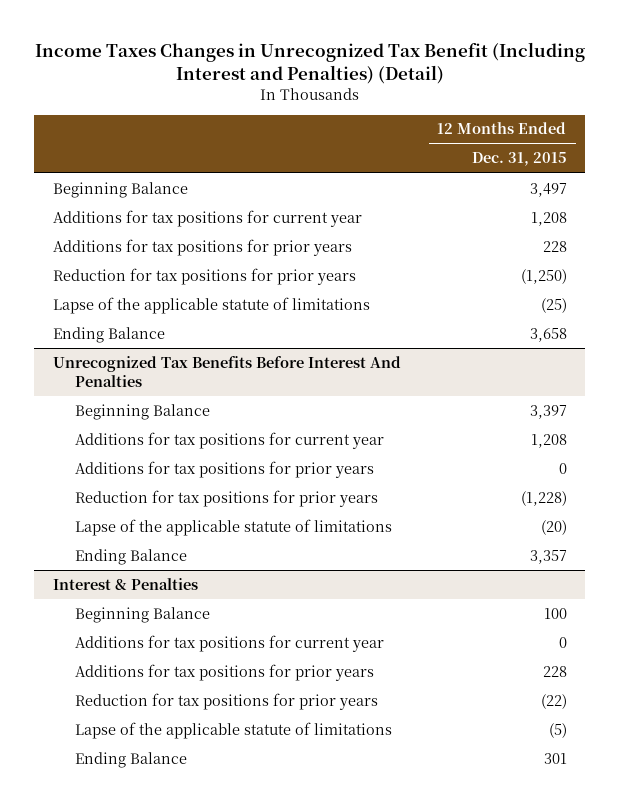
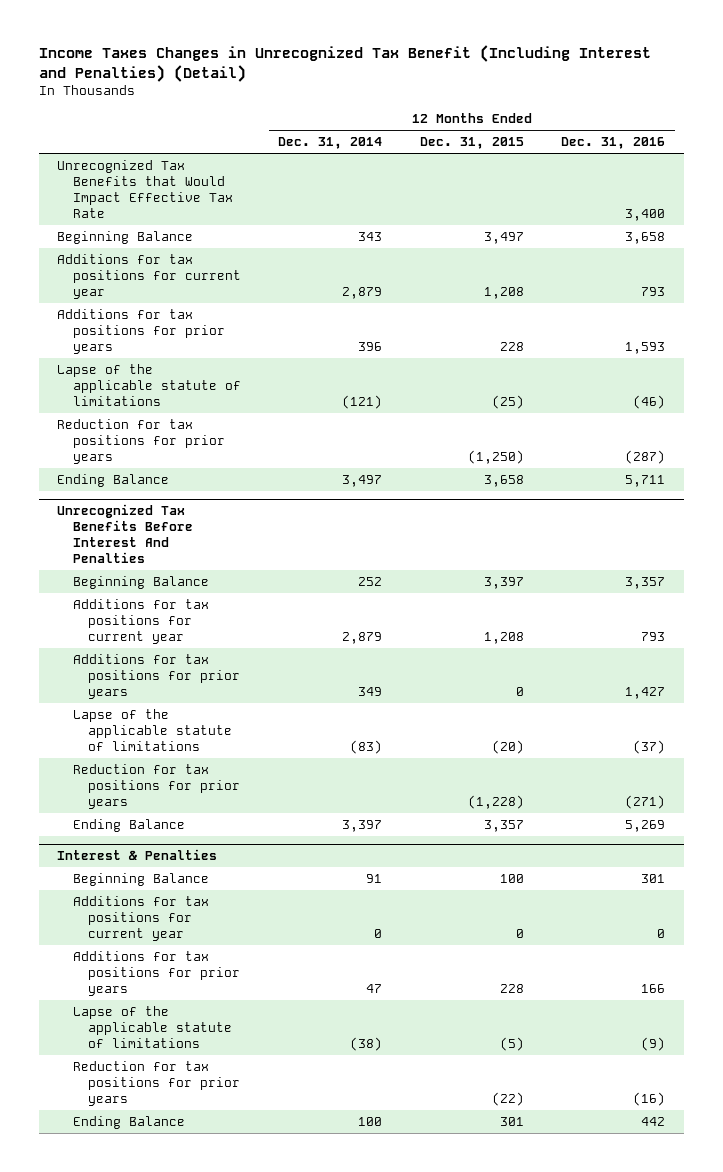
none -> [278,137,383,150] Dec. 31, 2014
none -> [561,137,666,150] Dec. 31, 2016
none -> [57,159,233,218] Unrecognized Tax Benefits that Would Impact Effective Tax Rate
[52,267,356,285] Reduction for tax positions for prior years -> [57,418,225,464] Reduction for tax positions for prior years
[75,489,379,507] Reduction for tax positions for prior years -> [72,763,241,809] Reduction for tax positions for prior years
[75,692,379,710] Reduction for tax positions for prior years -> [72,1060,241,1106] Reduction for tax positions for prior years

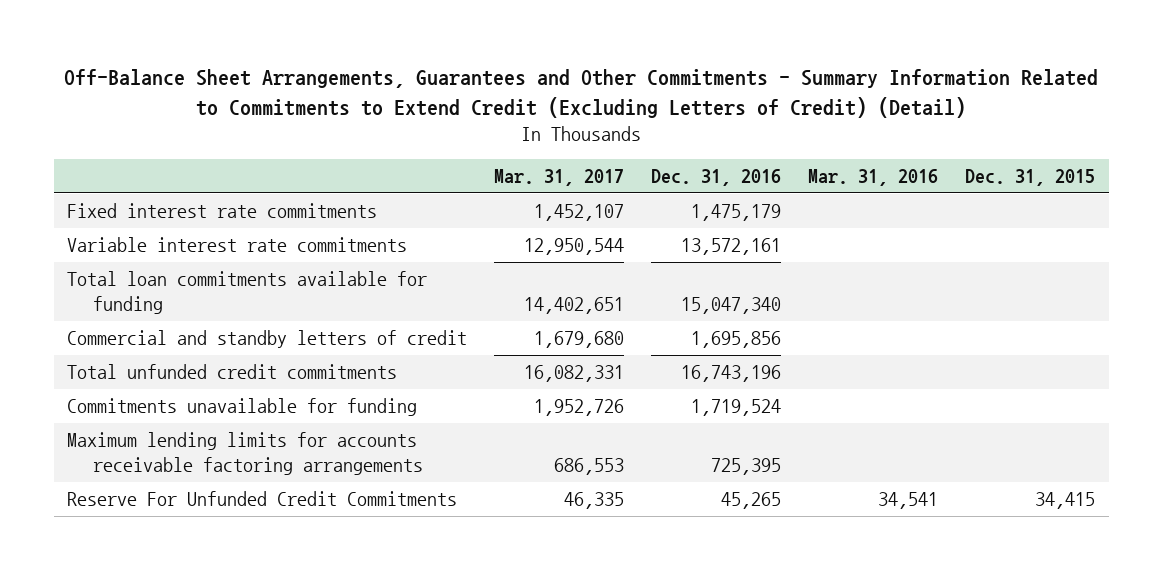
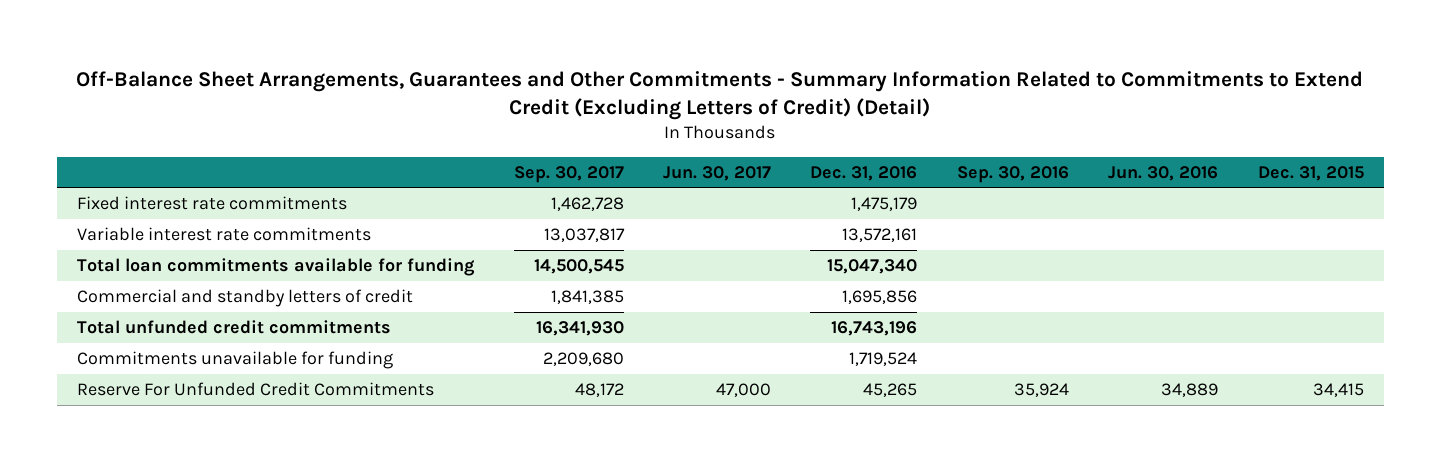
[494,169,625,187] Mar. 31, 2017 -> none
[808,169,939,187] Mar. 31, 2016 -> none
none -> [513,165,624,183] Sep. 30, 2017
none -> [663,165,772,181] Jun. 30, 2017
none -> [956,165,1069,183] Sep. 30, 2016
none -> [1108,165,1219,181] Jun. 30, 2016
[67,432,423,475] Maximum lending limits for accounts receivable factoring arrangements -> none

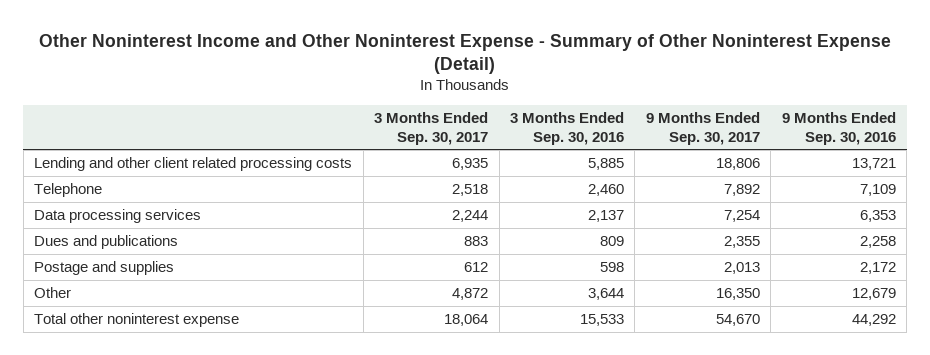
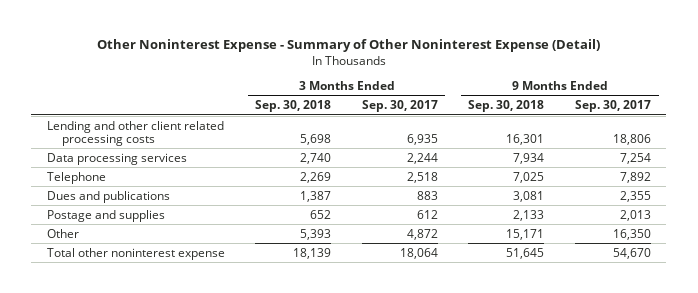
[39,33,892,74] Other Noninterest Income and Other Noninterest Expense - Summary of Other Noninterest Expense (Detail) -> [96,39,600,53] Other Noninterest Expense - Summary of Other Noninterest Expense (Detail)
[510,112,625,145] 3 Months Ended Sep. 30, 2016 -> none
[781,112,896,145] 9 Months Ended Sep. 30, 2016 -> none
none -> [255,100,332,113] Sep. 30, 2018
none -> [468,100,545,113] Sep. 30, 2018
[34,182,103,197] Telephone -> [46,171,106,184] Telephone

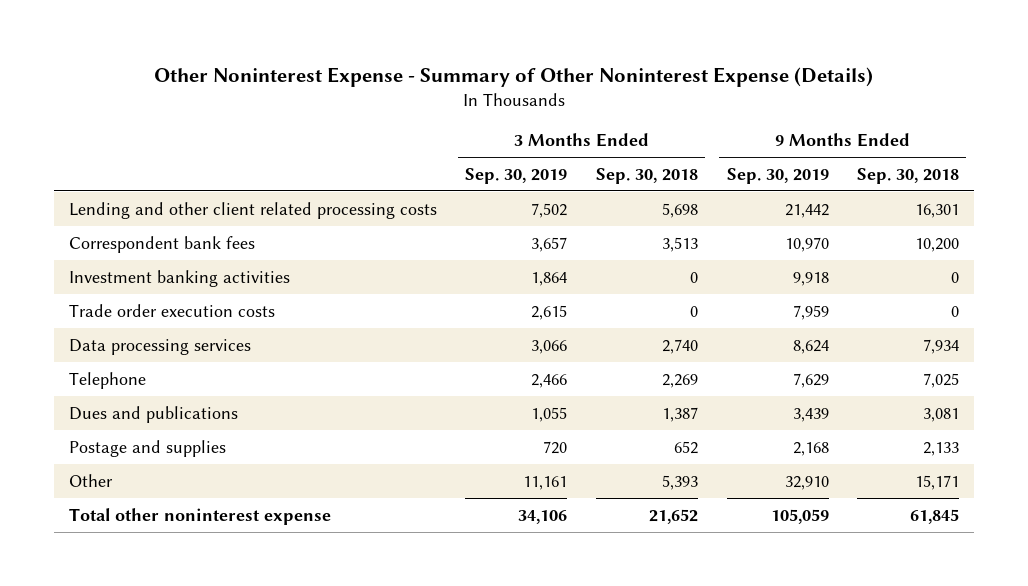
[96,39,600,53] Other Noninterest Expense - Summary of Other Noninterest Expense (Detail) -> [153,66,873,87] Other Noninterest Expense - Summary of Other Noninterest Expense (Details)
[361,100,438,113] Sep. 30, 2017 -> none
[575,100,652,113] Sep. 30, 2017 -> none
none -> [465,167,568,184] Sep. 30, 2019
none -> [726,167,829,184] Sep. 30, 2019
none -> [68,235,255,253] Correspondent bank fees
none -> [68,269,290,287] Investment banking activities
none -> [68,303,275,317] Trade order execution costs
[293,247,332,259] 18,139 -> [648,508,698,524] 21,652
[506,247,545,259] 51,645 -> [910,508,960,524] 61,845

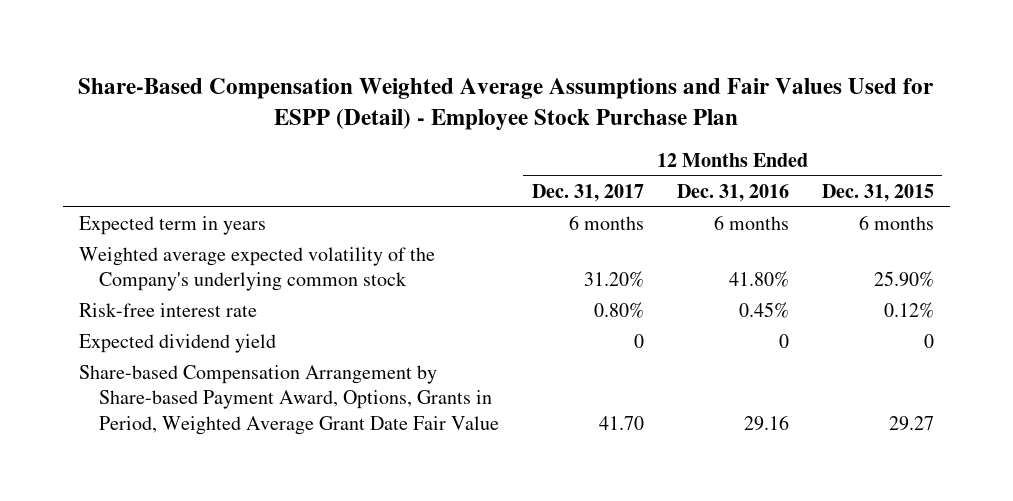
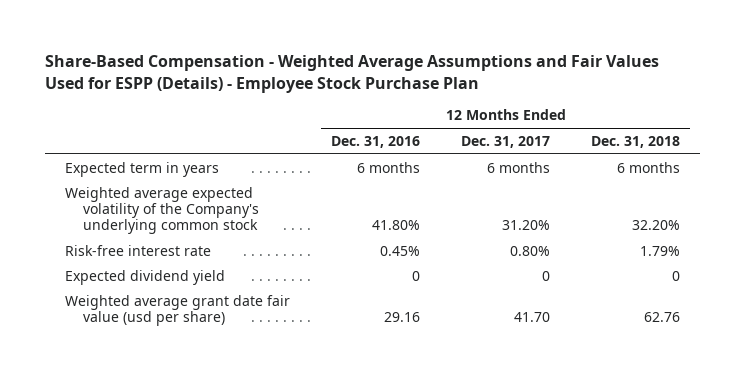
[78,77,934,131] Share-Based Compensation Weighted Average Assumptions and Fair Values Used for ESPP (Detail) - Employee Stock Purchase Plan -> [44,54,659,93] Share-Based Compensation - Weighted Average Assumptions and Fair Values Used for ESPP (Details) - Employee Stock Purchase Plan
[821,183,934,202] Dec. 31, 2015 -> none
none -> [590,135,680,148] Dec. 31, 2018
[79,364,499,435] Share-based Compensation Arrangement by Share-based Payment Award, Options, Grants in Period, Weighted Average Grant Date Fair Value -> [65,294,291,327] Weighted average grant date fair value (usd per share)

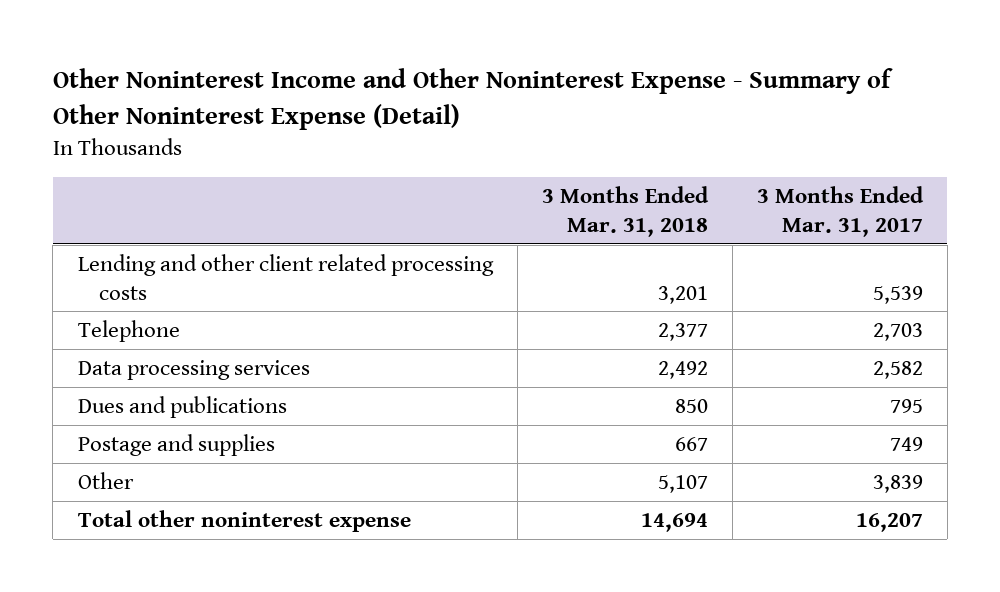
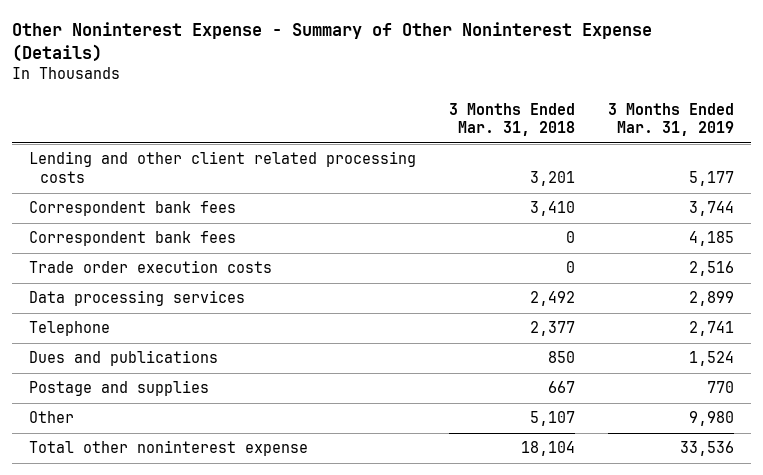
[52,68,893,130] Other Noninterest Income and Other Noninterest Expense - Summary of Other Noninterest Expense (Detail) -> [12,21,653,62] Other Noninterest Expense - Summary of Other Noninterest Expense (Details)
[756,186,924,237] 3 Months Ended Mar. 31, 2017 -> none
none -> [608,102,735,137] 3 Months Ended Mar. 31, 2019
none -> [29,201,237,217] Correspondent bank fees
none -> [29,231,237,247] Correspondent bank fees
none -> [29,260,273,274] Trade order execution costs
[77,319,180,342] Telephone -> [29,321,111,337] Telephone
[640,512,708,532] 14,694 -> [521,441,576,457] 18,104

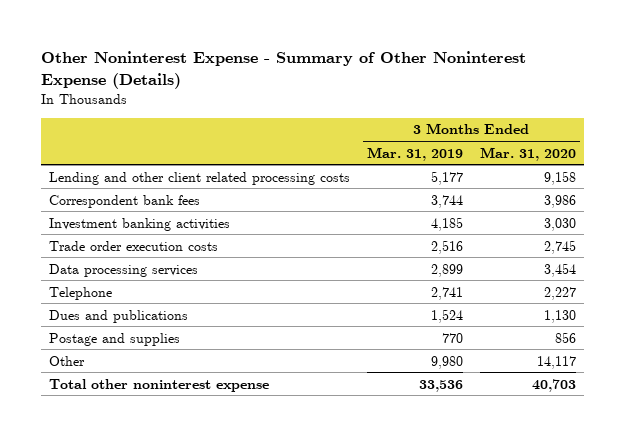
[449,102,576,137] 3 Months Ended Mar. 31, 2018 -> none
none -> [479,146,576,161] Mar. 31, 2020
[29,231,237,247] Correspondent bank fees -> [49,217,231,231] Investment banking activities

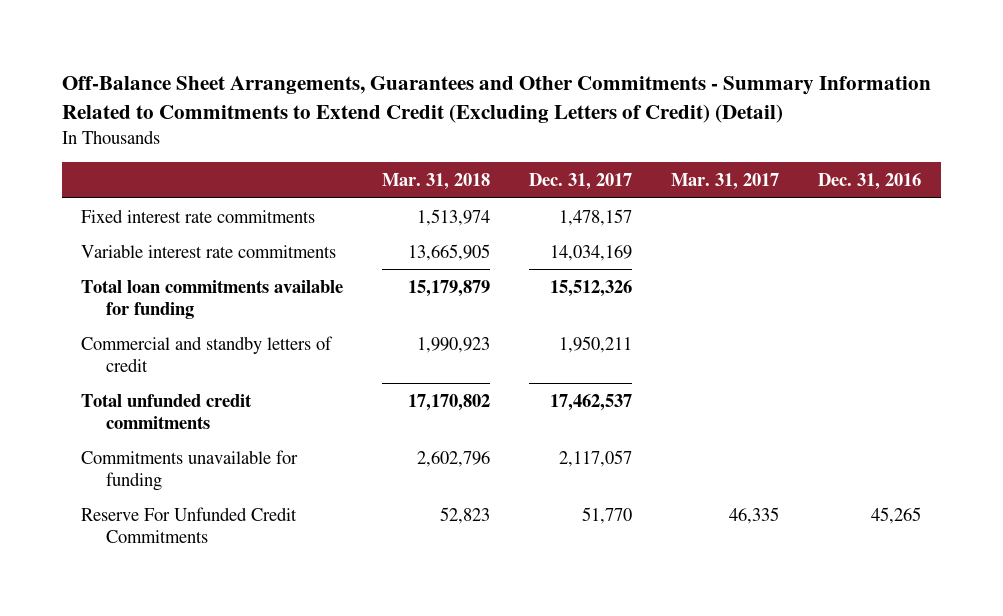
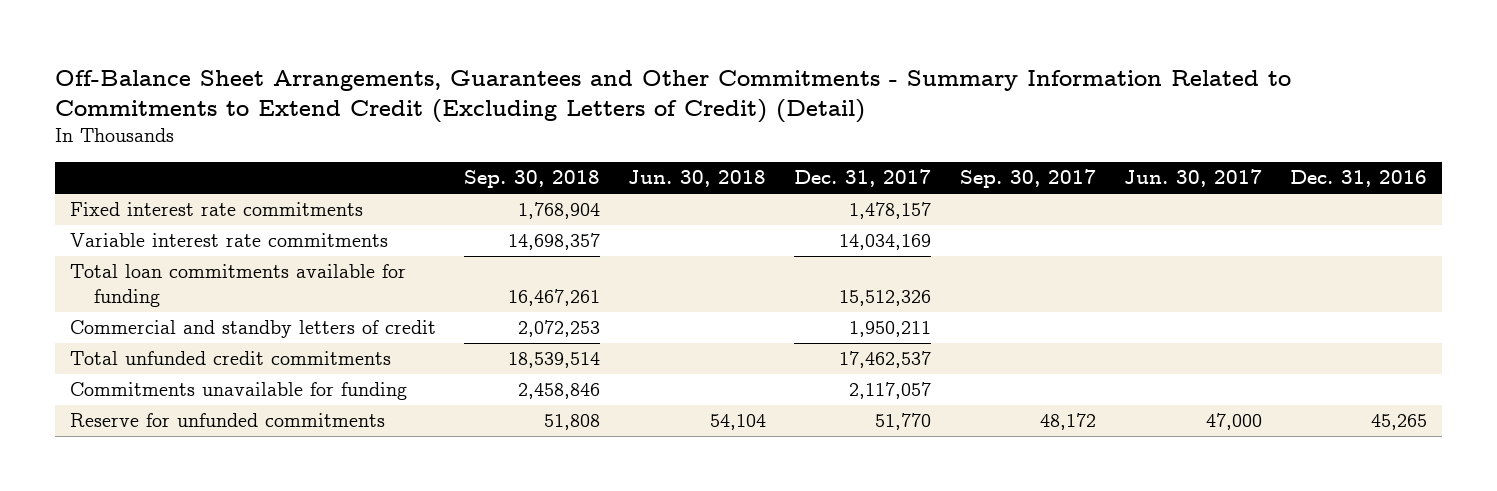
[382,173,491,191] Mar. 31, 2018 -> none
[671,173,780,191] Mar. 31, 2017 -> none
none -> [463,170,600,189] Sep. 30, 2018
none -> [628,170,767,188] Jun. 30, 2018
none -> [959,169,1096,189] Sep. 30, 2017
none -> [1124,169,1263,188] Jun. 30, 2017
[81,506,298,543] Reserve For Unfunded Credit Commitments -> [69,413,385,428] Reserve for unfunded commitments

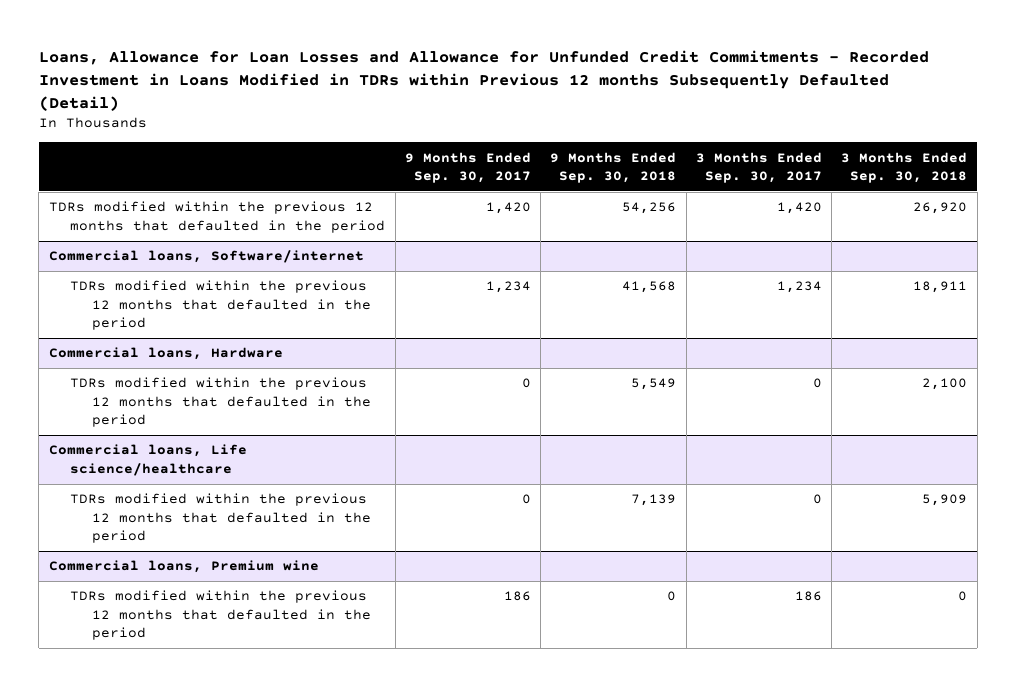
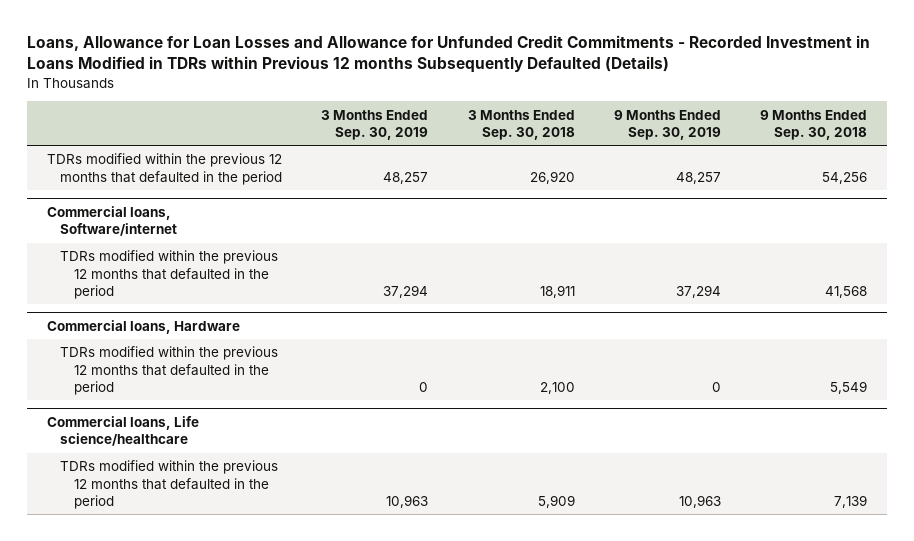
[38,49,929,111] Loans, Allowance for Loan Losses and Allowance for Unfunded Credit Commitments - Recorded Investment in Loans Modified in TDRs within Previous 12 months Subsequently Defaulted (Detail) -> [27,35,871,74] Loans, Allowance for Loan Losses and Allowance for Unfunded Credit Commitments - Recorded Investment in Loans Modified in TDRs within Previous 12 months Subsequently Defaulted (Details)
[404,151,531,184] 9 Months Ended Sep. 30, 2017 -> none
[695,151,822,184] 3 Months Ended Sep. 30, 2017 -> none
none -> [321,109,429,140] 3 Months Ended Sep. 30, 2019
none -> [613,109,721,140] 9 Months Ended Sep. 30, 2019
[48,560,319,574] Commercial loans, Premium wine -> none
[70,590,372,641] TDRs modified within the previous 12 months that defaulted in the period -> none

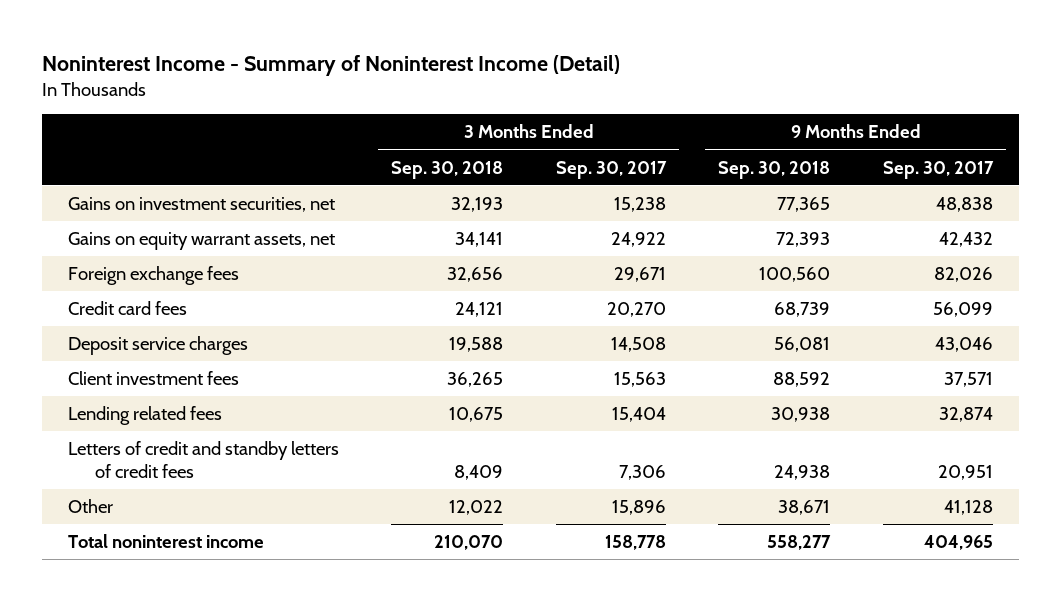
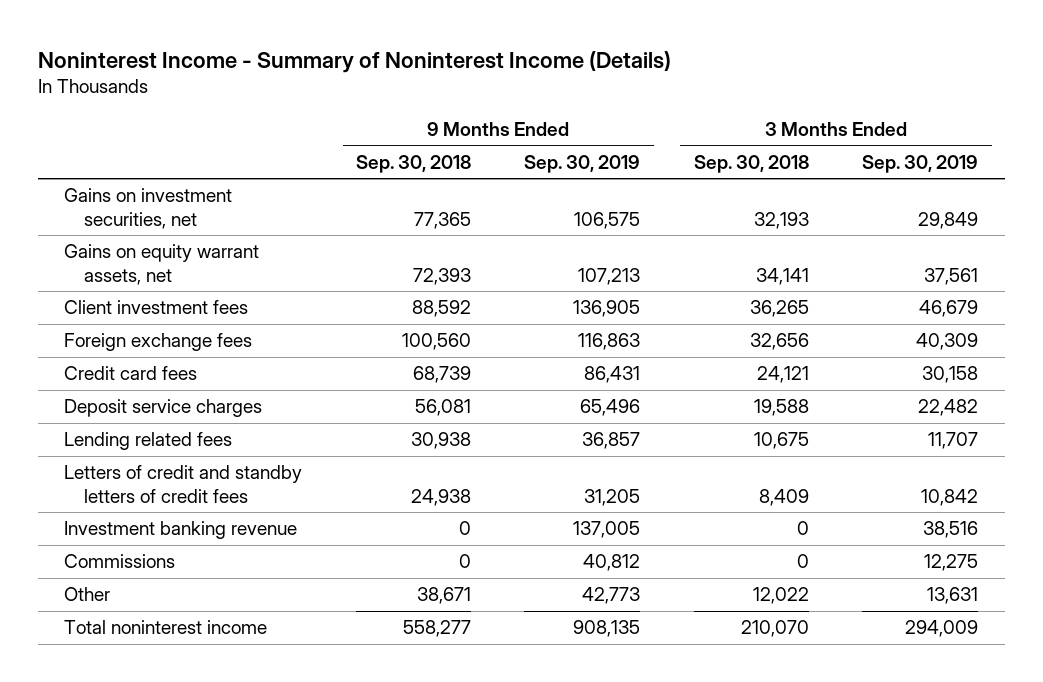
[41,54,620,76] Noninterest Income - Summary of Noninterest Income (Detail) -> [37,50,671,73] Noninterest Income - Summary of Noninterest Income (Details)
[555,160,667,179] Sep. 30, 2017 -> none
[882,160,994,179] Sep. 30, 2017 -> none
none -> [524,154,641,173] Sep. 30, 2019
none -> [862,154,979,173] Sep. 30, 2019
[68,371,240,386] Client investment fees -> [64,300,249,315] Client investment fees
none -> [64,521,298,540] Investment banking revenue
none -> [64,554,176,569] Commissions

